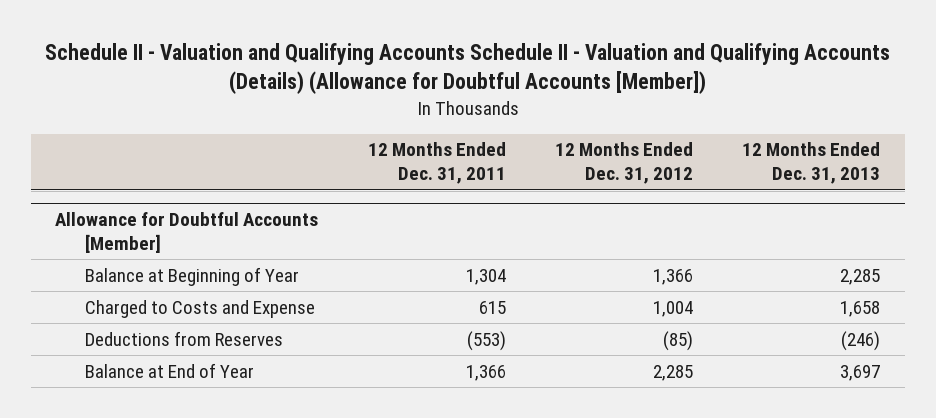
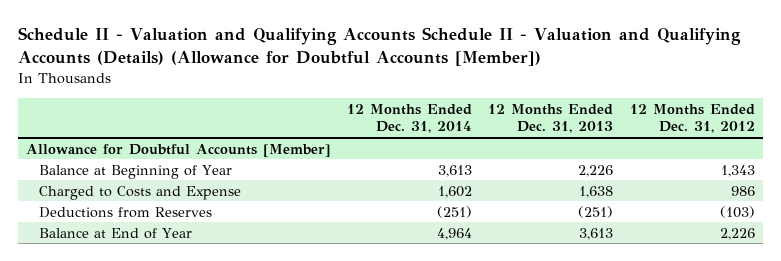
[367,142,506,185] 12 Months Ended Dec. 31, 2011 -> none
none -> [347,103,473,134] 12 Months Ended Dec. 31, 2014
[653,268,694,285] 1,366 -> [720,164,755,177] 1,343
[840,268,881,285] 2,285 -> [578,164,614,177] 2,226
[653,300,694,317] 1,004 -> [730,185,755,196] 986
[840,300,881,317] 1,658 -> [579,185,614,198] 1,638
[663,330,694,351] (85) -> [719,205,755,218] (103)
[841,330,881,351] (246) -> [578,205,614,218] (251)
[653,364,694,381] 2,285 -> [719,227,755,240] 2,226
[840,364,881,381] 3,697 -> [579,227,614,240] 3,613

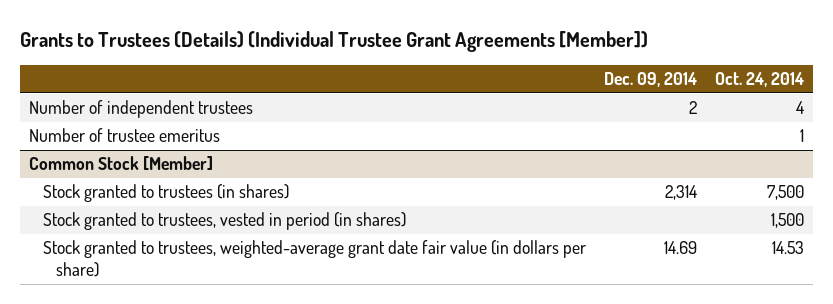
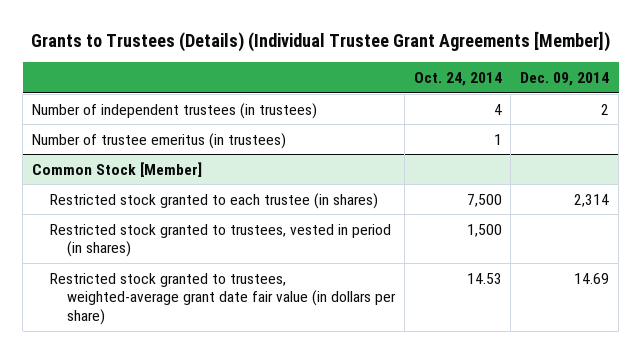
[29,100,254,119] Number of independent trustees -> [32,102,318,119] Number of independent trustees (in trustees)
[29,128,221,143] Number of trustee emeritus -> [32,132,287,149] Number of trustee emeritus (in trustees)
[42,184,289,203] Stock granted to trustees (in shares) -> [49,192,378,209] Restricted stock granted to each trustee (in shares)
[42,212,406,231] Stock granted to trustees, vested in period (in shares) -> [49,223,391,258] Restricted stock granted to trustees, vested in period (in shares)
[42,240,586,278] Stock granted to trustees, weighted-average grant date fair value (in dollars per share) -> [49,272,396,326] Restricted stock granted to trustees, weighted-average grant date fair value (in dollars per share)

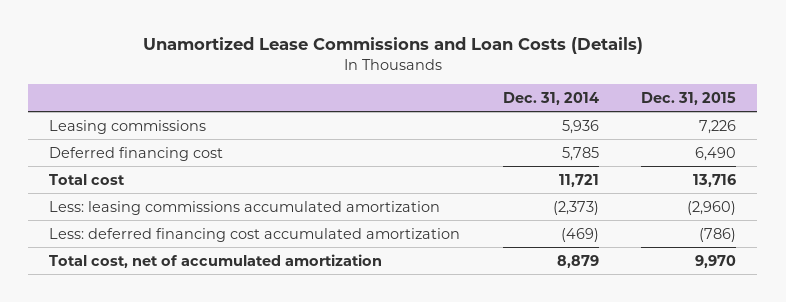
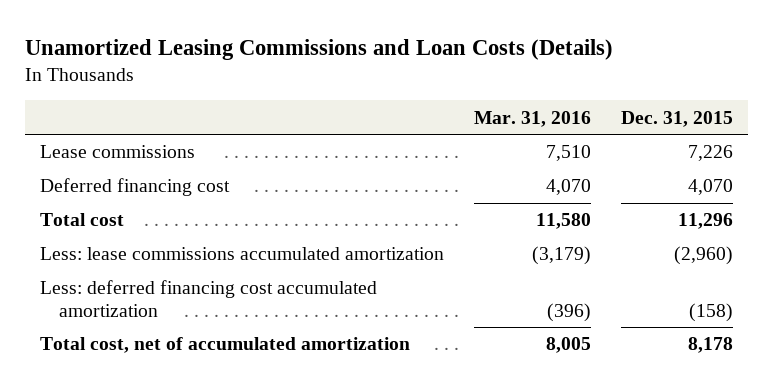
[142,37,643,55] Unamortized Lease Commissions and Loan Costs (Details) -> [24,38,613,60] Unamortized Leasing Commissions and Loan Costs (Details)
[502,91,599,105] Dec. 31, 2014 -> none
none -> [473,110,591,127] Mar. 31, 2016
[49,119,207,134] Leasing commissions -> [39,145,195,159] Lease commissions
[695,146,737,161] 6,490 -> [687,179,733,196] 4,070
[693,173,737,187] 13,716 -> [677,213,733,230] 11,296
[49,200,441,215] Less: leasing commissions accumulated amortization -> [39,247,444,261] Less: lease commissions accumulated amortization
[699,227,737,242] (786) -> [688,302,733,322] (158)
[695,254,737,268] 9,970 -> [687,337,733,354] 8,178

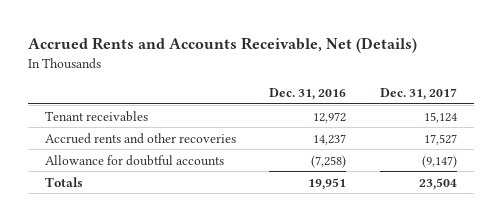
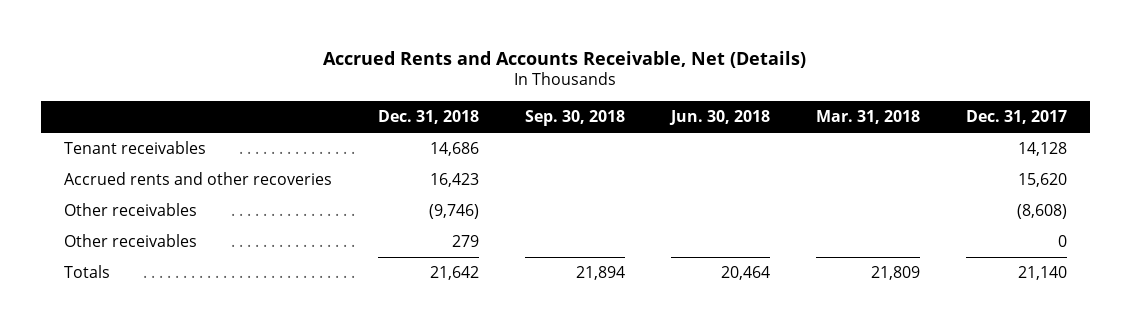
[269,88,347,101] Dec. 31, 2016 -> none
none -> [377,109,479,124] Dec. 31, 2018
none -> [524,109,625,126] Sep. 30, 2018
none -> [668,109,770,125] Jun. 30, 2018
none -> [815,109,920,124] Mar. 31, 2018
[44,154,224,166] Allowance for doubtful accounts -> none
[423,111,457,123] 15,124 -> [1017,142,1067,157] 14,128
[423,133,457,145] 17,527 -> [1017,173,1067,188] 15,620
none -> [63,203,197,217] Other receivables
none -> [63,234,197,248] Other receivables
[418,177,457,190] 23,504 -> [1017,266,1067,281] 21,140

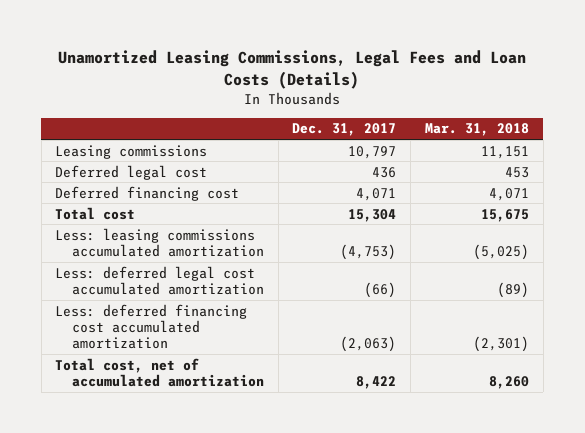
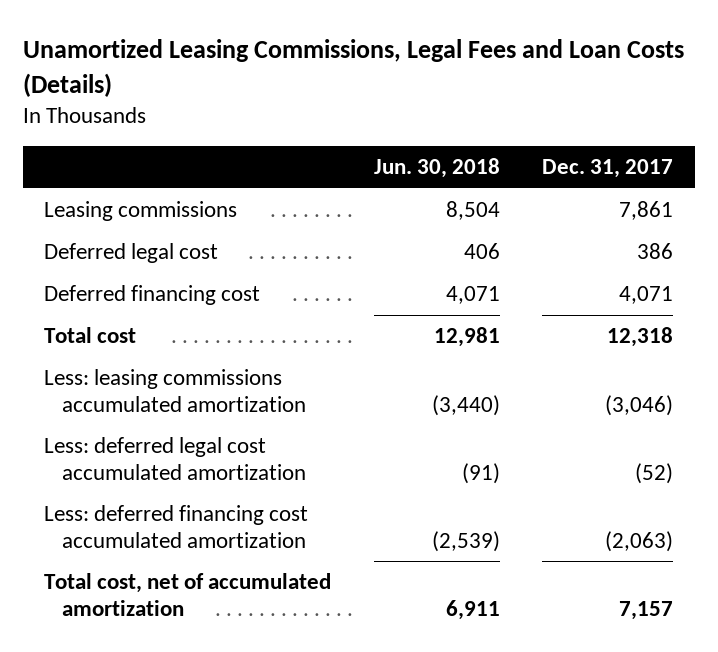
[425,123,530,137] Mar. 31, 2018 -> none
none -> [373,158,500,179] Jun. 30, 2018
[348,145,397,159] 10,797 -> [619,201,674,221] 7,861
[372,166,397,178] 436 -> [637,243,674,260] 386
[348,208,397,222] 15,304 -> [607,327,674,348] 12,318
[340,243,397,260] (4,753) -> [605,394,674,416] (3,046)
[364,281,397,298] (66) -> [635,462,674,484] (52)
[356,375,397,389] 8,422 -> [619,600,674,620] 7,157

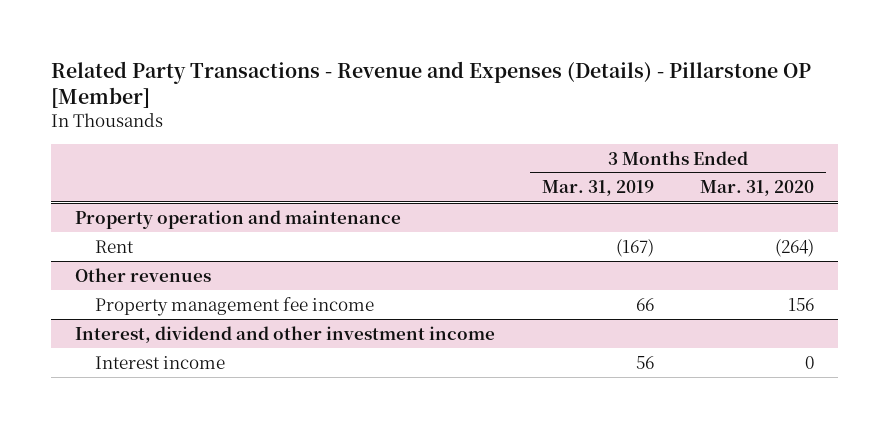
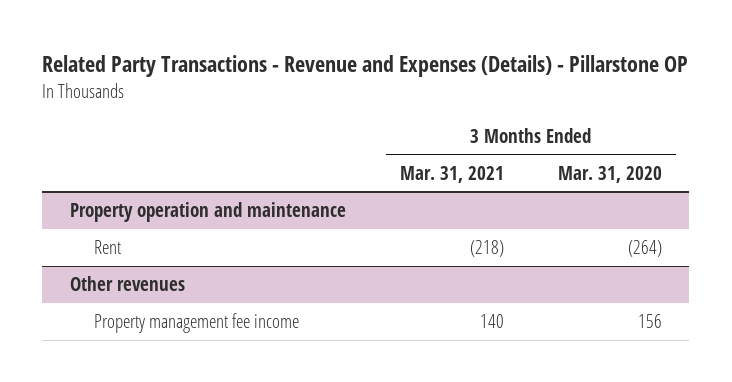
[51,60,812,109] Related Party Transactions - Revenue and Expenses (Details) - Pillarstone OP [Member] -> [42,55,689,78] Related Party Transactions - Revenue and Expenses (Details) - Pillarstone OP
[541,180,654,197] Mar. 31, 2019 -> none
none -> [399,165,504,183] Mar. 31, 2021
[74,325,495,343] Interest, dividend and other investment income -> none
[95,355,226,369] Interest income -> none

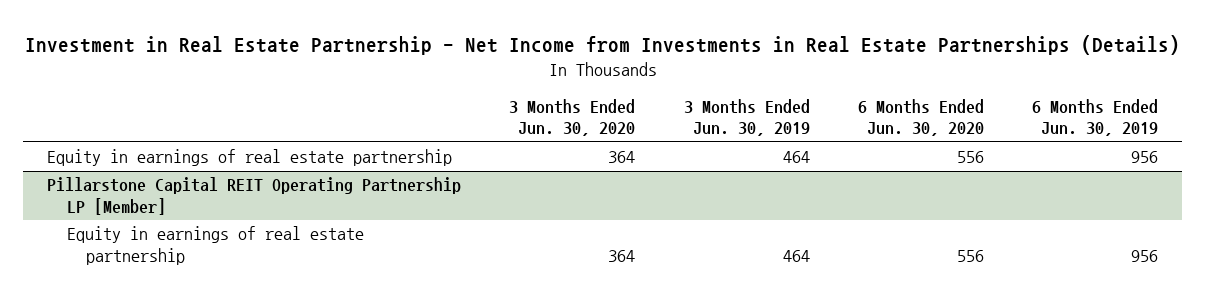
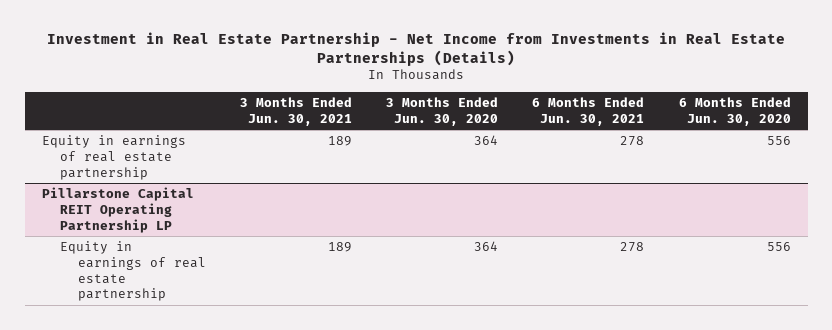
[683,99,810,137] 3 Months Ended Jun. 30, 2019 -> none
[1031,99,1158,137] 6 Months Ended Jun. 30, 2019 -> none
none -> [240,97,353,126] 3 Months Ended Jun. 30, 2021
none -> [532,97,645,126] 6 Months Ended Jun. 30, 2021
[47,177,462,215] Pillarstone Capital REIT Operating Partnership LP [Member] -> [41,187,194,233] Pillarstone Capital REIT Operating Partnership LP

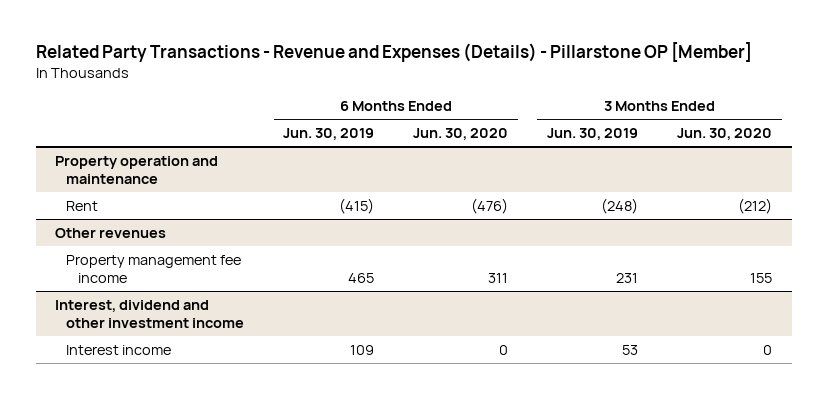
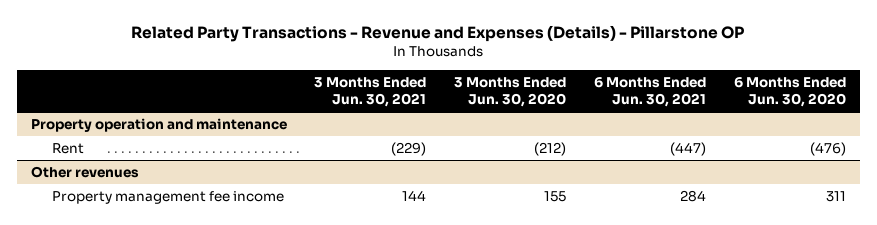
[35,42,752,63] Related Party Transactions - Revenue and Expenses (Details) - Pillarstone OP [Member] -> [131,24,745,42] Related Party Transactions - Revenue and Expenses (Details) - Pillarstone OP
[283,128,375,141] Jun. 30, 2019 -> none
[547,128,639,141] Jun. 30, 2019 -> none
none -> [314,76,427,108] 3 Months Ended Jun. 30, 2021
none -> [594,76,707,108] 6 Months Ended Jun. 30, 2021
[55,299,245,329] Interest, dividend and other investment income -> none
[66,344,172,355] Interest income -> none

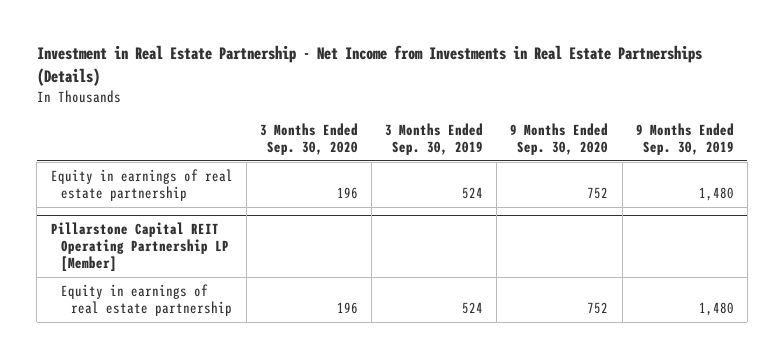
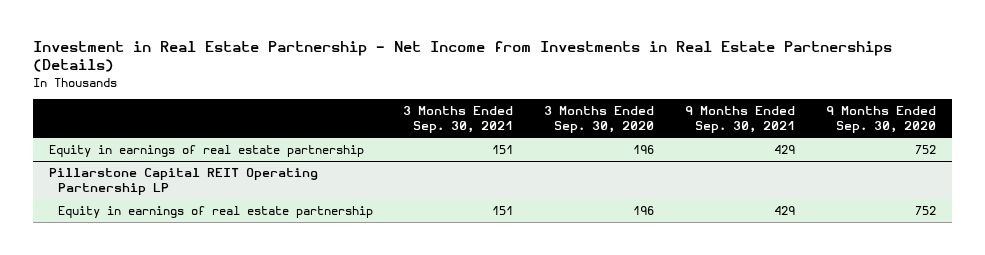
[385,123,484,155] 3 Months Ended Sep. 30, 2019 -> none
[635,123,734,155] 9 Months Ended Sep. 30, 2019 -> none
none -> [403,105,514,133] 3 Months Ended Sep. 30, 2021
none -> [685,105,796,133] 9 Months Ended Sep. 30, 2021
[50,222,229,273] Pillarstone Capital REIT Operating Partnership LP [Member] -> [48,168,318,196] Pillarstone Capital REIT Operating Partnership LP

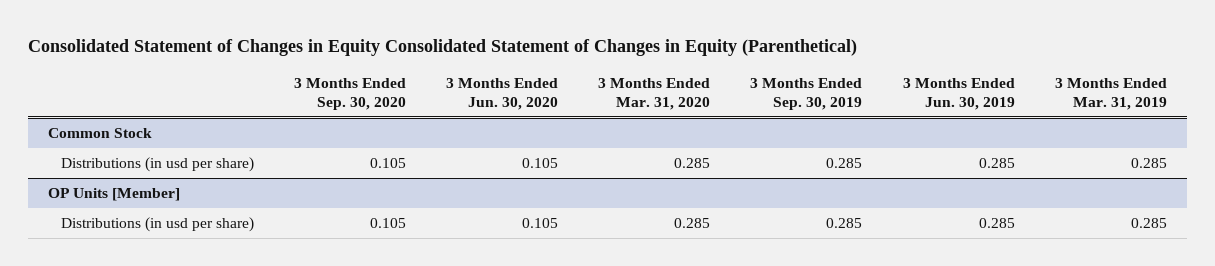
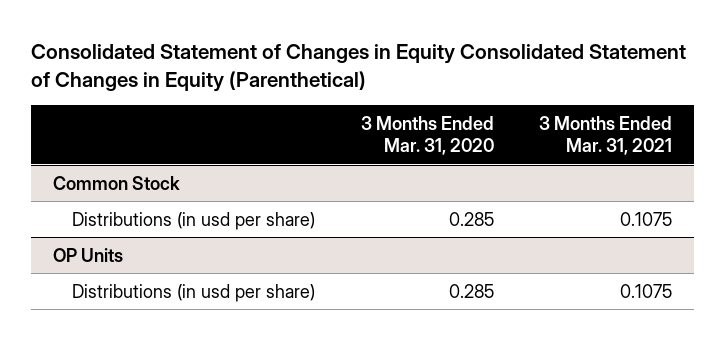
[294,77,407,111] 3 Months Ended Sep. 30, 2020 -> none
[446,77,559,111] 3 Months Ended Jun. 30, 2020 -> none
[750,77,863,111] 3 Months Ended Sep. 30, 2019 -> none
[902,77,1015,111] 3 Months Ended Jun. 30, 2019 -> none
[1054,77,1167,111] 3 Months Ended Mar. 31, 2019 -> none
none -> [538,115,672,156] 3 Months Ended Mar. 31, 2021
[48,187,181,201] OP Units [Member] -> [53,247,124,262] OP Units

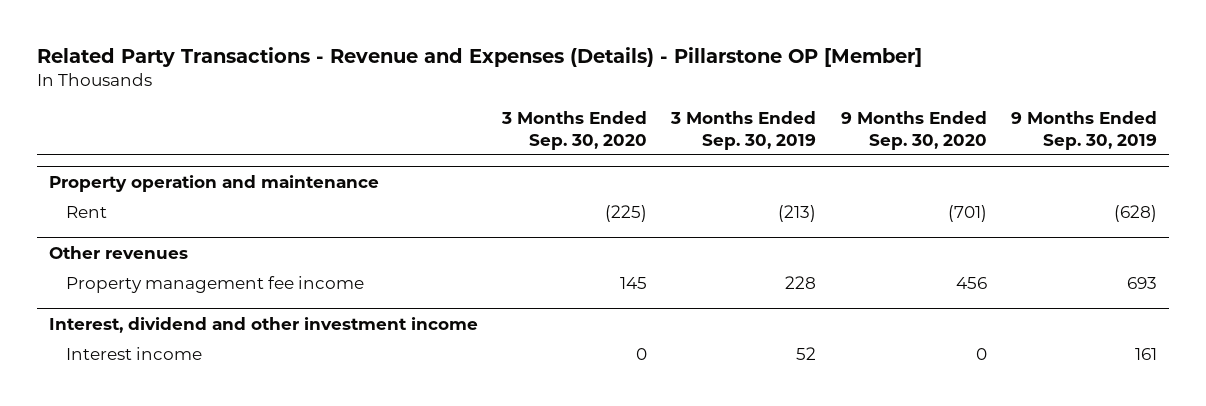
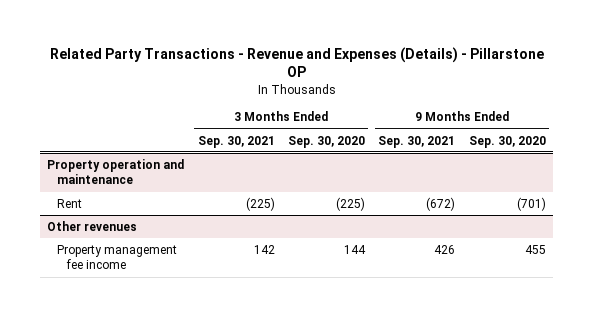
[36,46,922,67] Related Party Transactions - Revenue and Expenses (Details) - Pillarstone OP [Member] -> [49,46,544,78] Related Party Transactions - Revenue and Expenses (Details) - Pillarstone OP
[670,110,817,150] 3 Months Ended Sep. 30, 2019 -> none
[1010,110,1157,150] 9 Months Ended Sep. 30, 2019 -> none
none -> [197,135,275,148] Sep. 30, 2021
none -> [378,135,456,148] Sep. 30, 2021
[48,316,478,333] Interest, dividend and other investment income -> none
[66,347,203,361] Interest income -> none
[620,277,648,290] 145 -> [344,244,367,254] 144
[955,277,987,290] 456 -> [524,244,546,254] 455

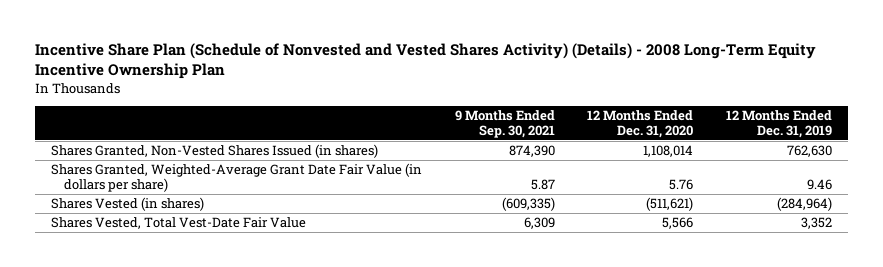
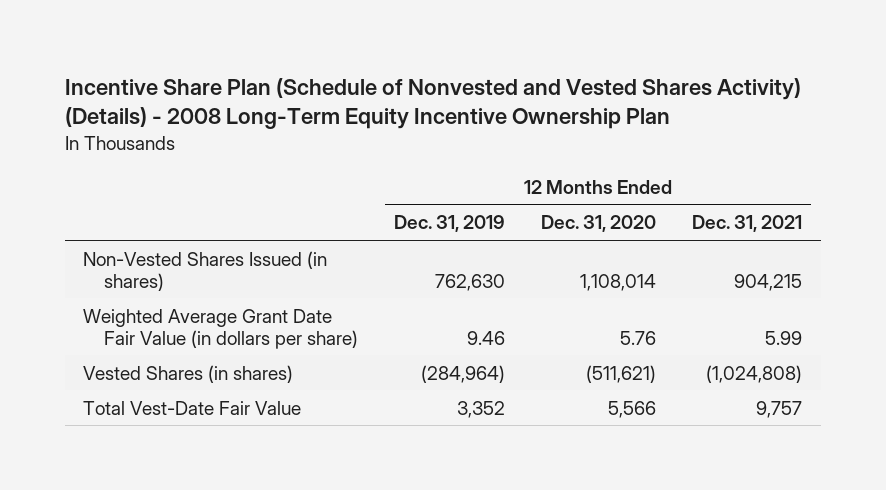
[454,109,555,139] 9 Months Ended Sep. 30, 2021 -> none
none -> [692,215,803,233] Dec. 31, 2021
[51,144,379,159] Shares Granted, Non-Vested Shares Issued (in shares) -> [83,250,328,291] Non-Vested Shares Issued (in shares)
[51,163,423,193] Shares Granted, Weighted-Average Grant Date Fair Value (in dollars per share) -> [83,308,358,349] Weighted Average Grant Date Fair Value (in dollars per share)
[51,197,205,212] Shares Vested (in shares) -> [83,364,294,383] Vested Shares (in shares)
[51,217,307,230] Shares Vested, Total Vest-Date Fair Value -> [83,400,302,415] Total Vest-Date Fair Value

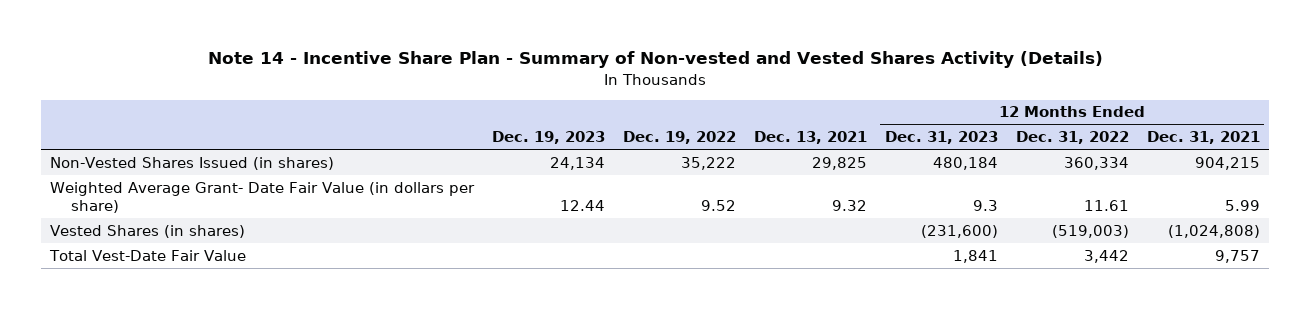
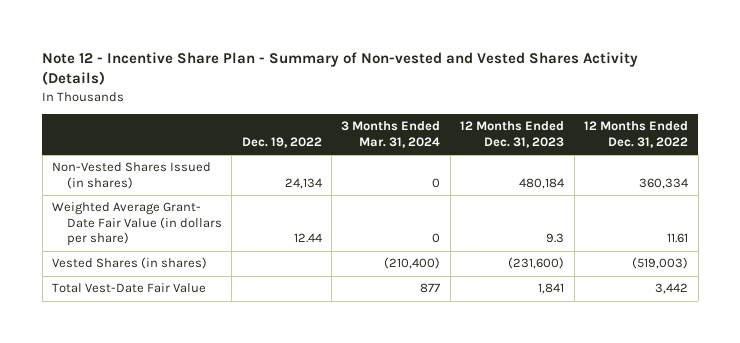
[207,51,1103,69] Note 14 - Incentive Share Plan - Summary of Non-vested and Vested Shares Activity (Details) -> [42,51,639,85] Note 12 - Incentive Share Plan - Summary of Non-vested and Vested Shares Activity (Details)
[491,131,605,145] Dec. 19, 2023 -> none
[753,131,867,145] Dec. 13, 2021 -> none
[1146,131,1260,145] Dec. 31, 2021 -> none
none -> [341,121,441,148] 3 Months Ended Mar. 31, 2024
[680,156,736,170] 35,222 -> [284,177,322,189] 24,134
[700,199,736,211] 9.52 -> [293,233,322,244] 12.44

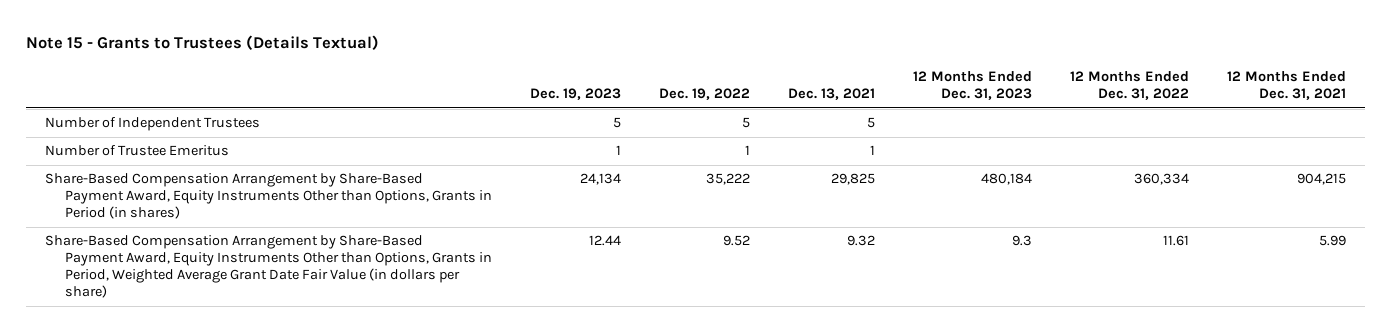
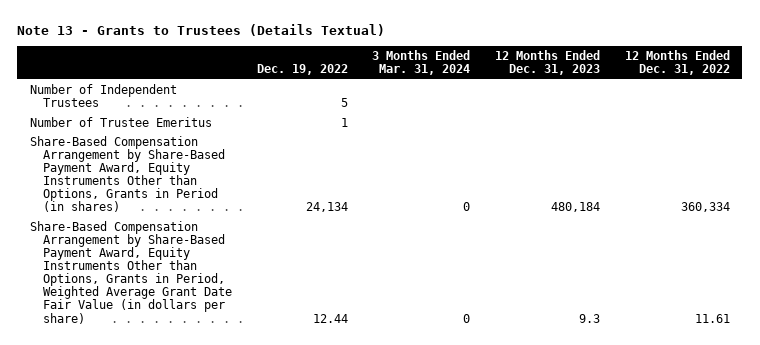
[25,35,379,51] Note 15 - Grants to Trustees (Details Textual) -> [17,23,386,36] Note 13 - Grants to Trustees (Details Textual)
[529,88,621,101] Dec. 19, 2023 -> none
[787,88,875,101] Dec. 13, 2021 -> none
[1226,71,1346,101] 12 Months Ended Dec. 31, 2021 -> none
none -> [372,49,471,76] 3 Months Ended Mar. 31, 2024
[705,173,750,186] 35,222 -> [305,202,348,213] 24,134
[722,235,750,247] 9.52 -> [312,313,348,323] 12.44

